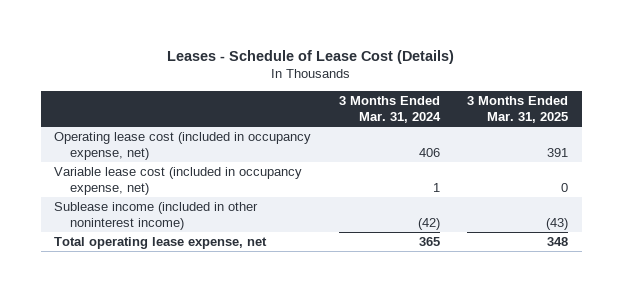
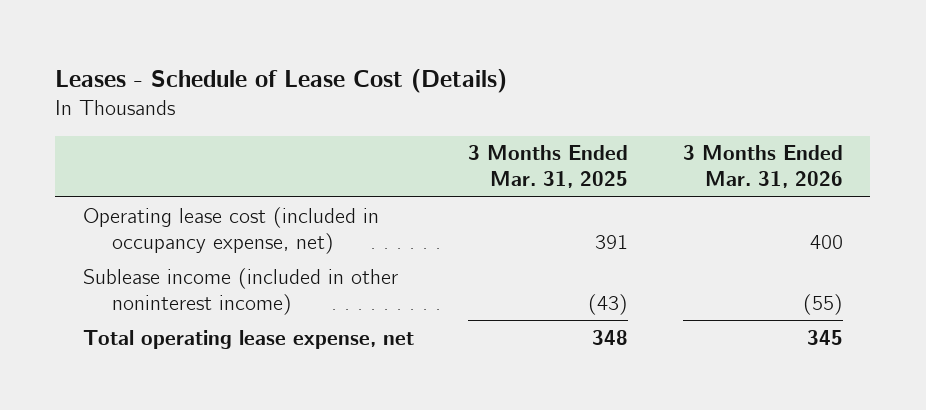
[338,95,441,123] 3 Months Ended Mar. 31, 2024 -> none
none -> [683,145,844,189] 3 Months Ended Mar. 31, 2026
[54,167,303,196] Variable lease cost (included in occupancy expense, net) -> none

